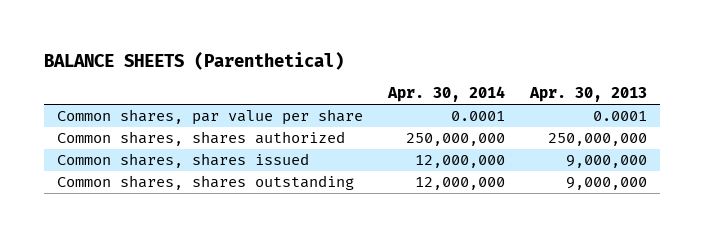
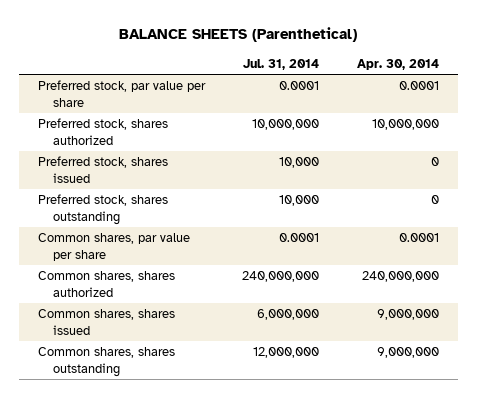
[528,87,647,103] Apr. 30, 2013 -> none
none -> [243,58,320,70] Jul. 31, 2014
none -> [37,80,206,107] Preferred stock, par value per share
none -> [37,118,168,145] Preferred stock, shares authorized
none -> [37,156,168,183] Preferred stock, shares issued
none -> [37,194,168,225] Preferred stock, shares outstanding
[405,133,505,147] 250,000,000 -> [361,271,439,283] 240,000,000
[414,155,505,169] 12,000,000 -> [376,309,439,321] 9,000,000
[414,177,505,191] 12,000,000 -> [376,347,439,359] 9,000,000

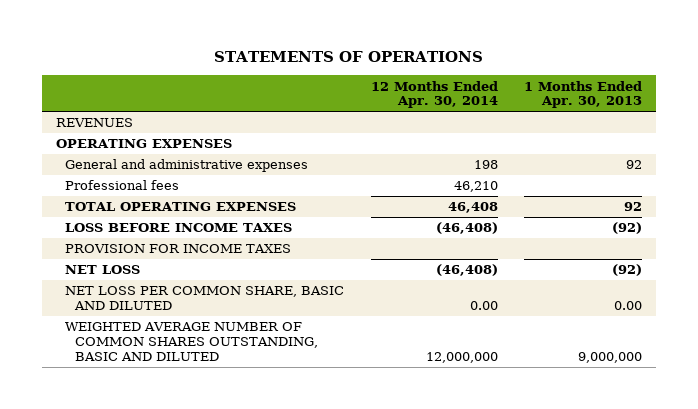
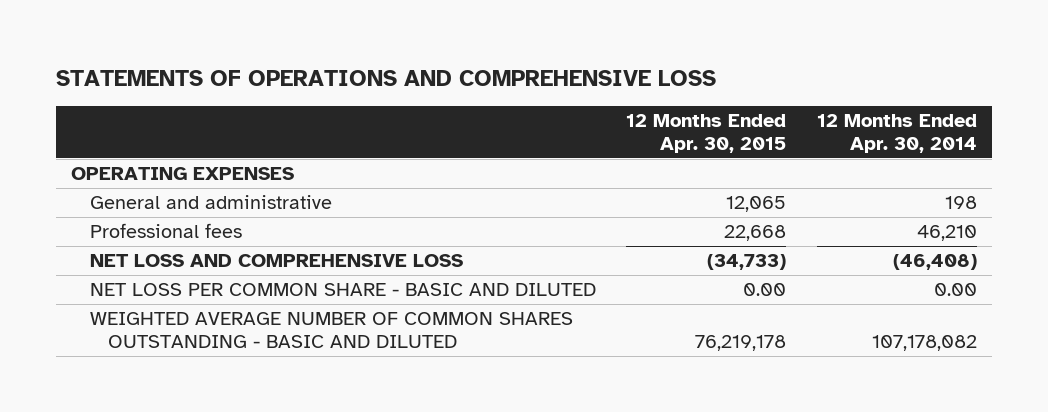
[214,51,484,63] STATEMENTS OF OPERATIONS -> [55,70,716,87] STATEMENTS OF OPERATIONS AND COMPREHENSIVE LOSS
[524,80,643,109] 1 Months Ended Apr. 30, 2013 -> none
none -> [626,114,787,154] 12 Months Ended Apr. 30, 2015
[55,118,133,128] REVENUES -> none
[65,159,309,173] General and administrative expenses -> [89,195,332,210] General and administrative
[65,202,297,212] TOTAL OPERATING EXPENSES -> none
[65,223,293,233] LOSS BEFORE INCOME TAXES -> none
[65,244,292,254] PROVISION FOR INCOME TAXES -> none
[65,265,141,275] NET LOSS -> [89,254,463,268] NET LOSS AND COMPREHENSIVE LOSS
[65,286,345,311] NET LOSS PER COMMON SHARE, BASIC AND DILUTED -> [89,283,596,297] NET LOSS PER COMMON SHARE - BASIC AND DILUTED
[65,322,319,361] WEIGHTED AVERAGE NUMBER OF COMMON SHARES OUTSTANDING, BASIC AND DILUTED -> [89,312,573,349] WEIGHTED AVERAGE NUMBER OF COMMON SHARES OUTSTANDING - BASIC AND DILUTED
[425,351,498,363] 12,000,000 -> [871,335,977,352] 107,178,082

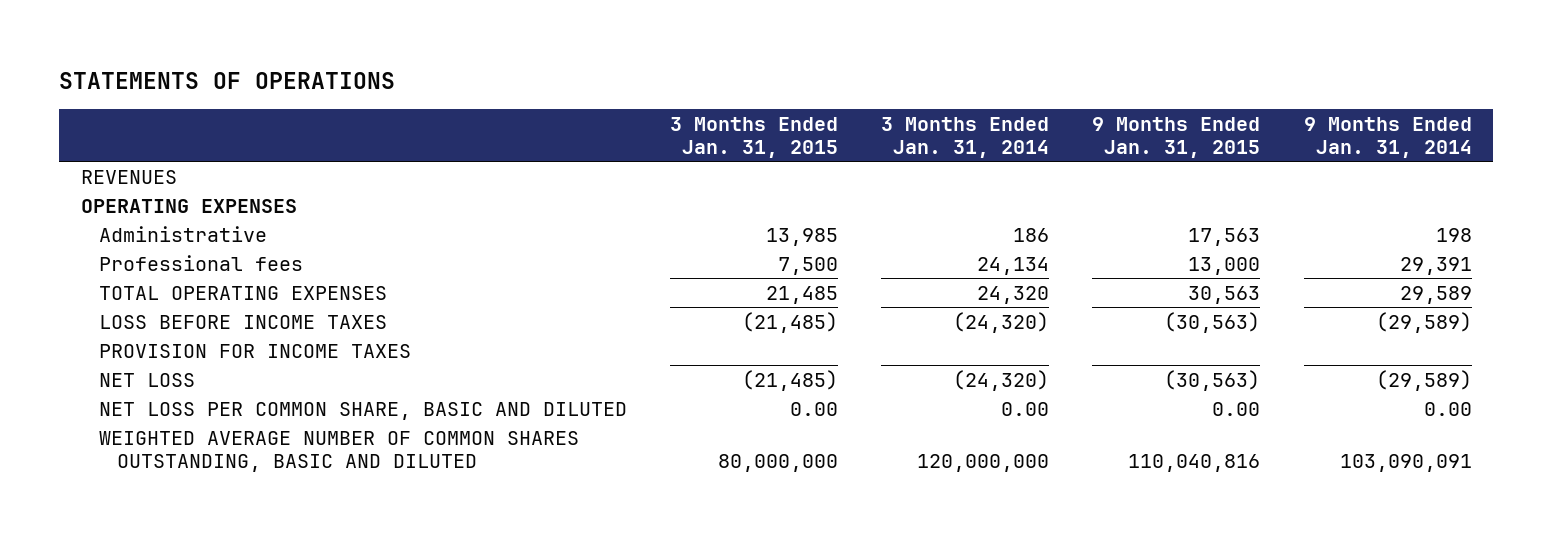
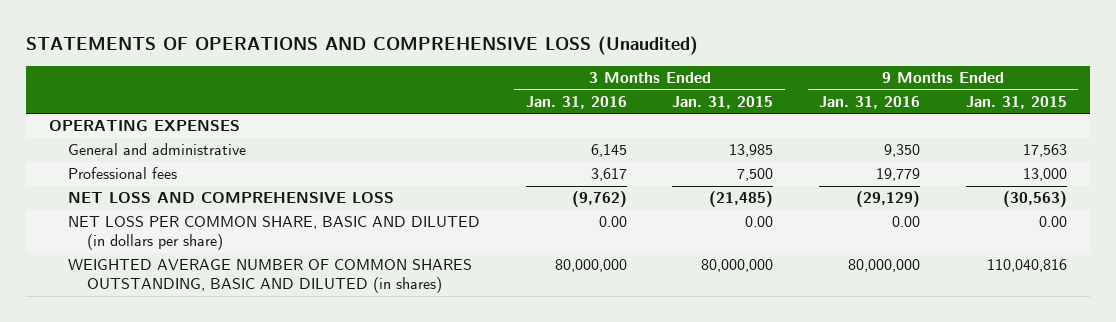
[59,72,396,90] STATEMENTS OF OPERATIONS -> [26,36,699,56] STATEMENTS OF OPERATIONS AND COMPREHENSIVE LOSS (Unaudited)
[881,116,1050,158] 3 Months Ended Jan. 31, 2014 -> none
[1303,116,1472,158] 9 Months Ended Jan. 31, 2014 -> none
none -> [525,95,627,109] Jan. 31, 2016
none -> [819,95,921,109] Jan. 31, 2016
[80,169,177,184] REVENUES -> none
[98,225,267,242] Administrative -> [67,143,246,156] General and administrative
[98,285,387,300] TOTAL OPERATING EXPENSES -> none
[98,314,387,329] LOSS BEFORE INCOME TAXES -> none
[98,343,411,358] PROVISION FOR INCOME TAXES -> none
[98,372,195,387] NET LOSS -> [67,192,394,204] NET LOSS AND COMPREHENSIVE LOSS
[98,401,627,420] NET LOSS PER COMMON SHARE, BASIC AND DILUTED -> [67,216,480,251] NET LOSS PER COMMON SHARE, BASIC AND DILUTED (in dollars per share)
[98,430,579,472] WEIGHTED AVERAGE NUMBER OF COMMON SHARES OUTSTANDING, BASIC AND DILUTED -> [67,259,472,294] WEIGHTED AVERAGE NUMBER OF COMMON SHARES OUTSTANDING, BASIC AND DILUTED (in shares)

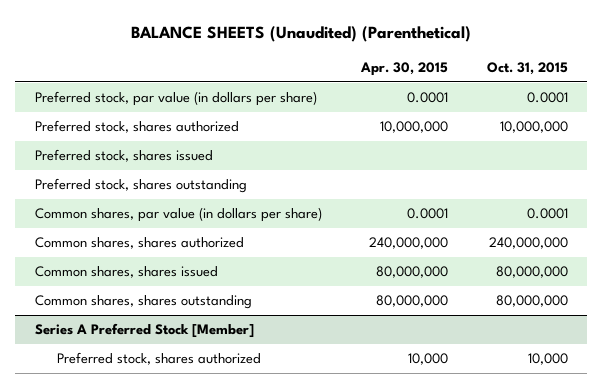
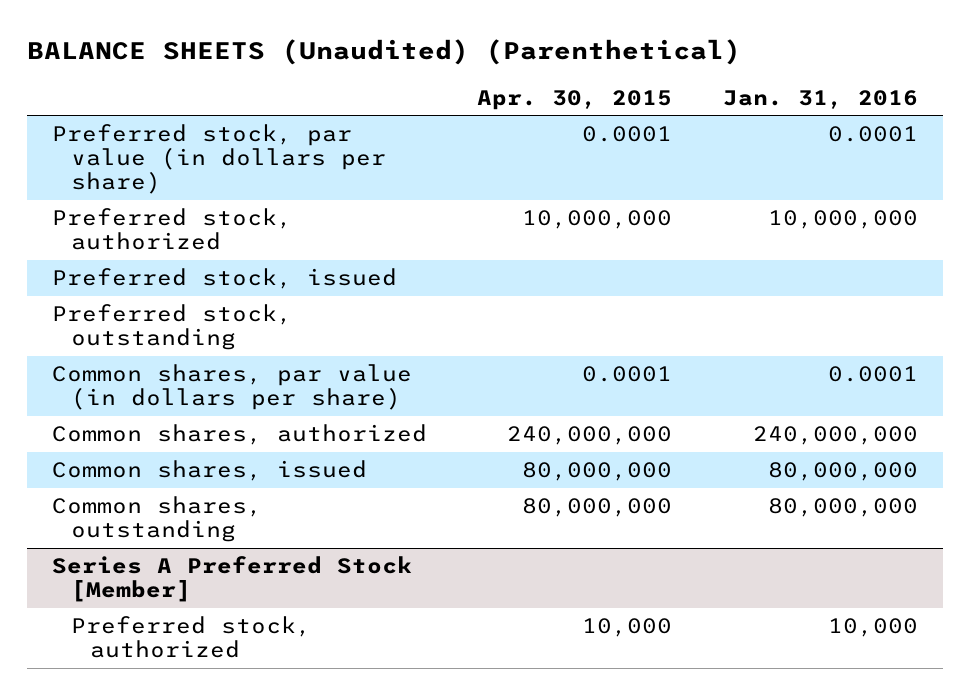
[486,62,568,76] Oct. 31, 2015 -> none
none -> [722,89,918,109] Jan. 31, 2016
[34,120,239,134] Preferred stock, shares authorized -> [51,208,292,251] Preferred stock, authorized
[34,149,213,163] Preferred stock, shares issued -> [51,268,397,290] Preferred stock, issued
[34,178,247,194] Preferred stock, shares outstanding -> [51,304,292,351] Preferred stock, outstanding
[34,237,244,250] Common shares, shares authorized -> [51,424,427,446] Common shares, authorized
[34,266,218,279] Common shares, shares issued -> [51,460,367,482] Common shares, issued
[34,295,252,310] Common shares, shares outstanding -> [51,496,262,543] Common shares, outstanding
[57,352,262,366] Preferred stock, shares authorized -> [70,616,311,659] Preferred stock, authorized

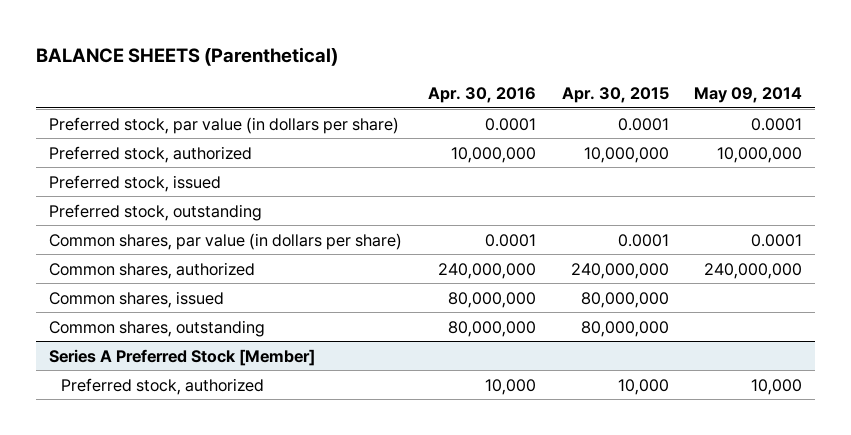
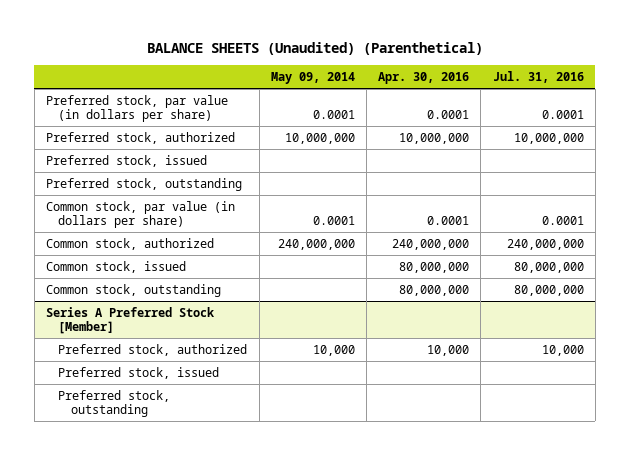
[35,46,338,66] BALANCE SHEETS (Parenthetical) -> [146,42,483,56] BALANCE SHEETS (Unaudited) (Parenthetical)
[561,87,669,104] Apr. 30, 2015 -> none
none -> [492,71,584,84] Jul. 31, 2016
[48,232,402,250] Common shares, par value (in dollars per share) -> [45,200,235,229] Common stock, par value (in dollars per share)
[48,261,255,279] Common shares, authorized -> [45,237,214,250] Common stock, authorized
[48,290,224,308] Common shares, issued -> [45,260,186,273] Common stock, issued
[48,319,265,337] Common shares, outstanding -> [45,283,221,297] Common stock, outstanding
none -> [58,366,220,379] Preferred stock, issued
none -> [58,389,171,418] Preferred stock, outstanding

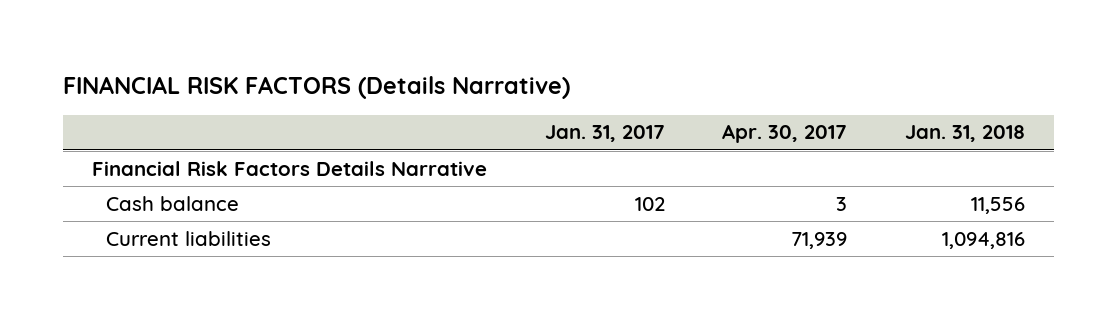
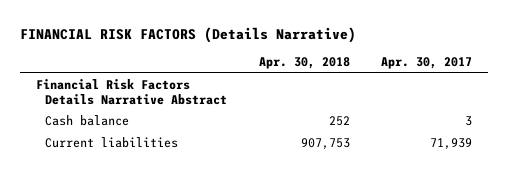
[544,125,665,143] Jan. 31, 2017 -> none
[905,125,1026,143] Jan. 31, 2018 -> none
none -> [258,57,350,70] Apr. 30, 2018
[91,160,487,176] Financial Risk Factors Details Narrative -> [35,79,227,105] Financial Risk Factors Details Narrative Abstract

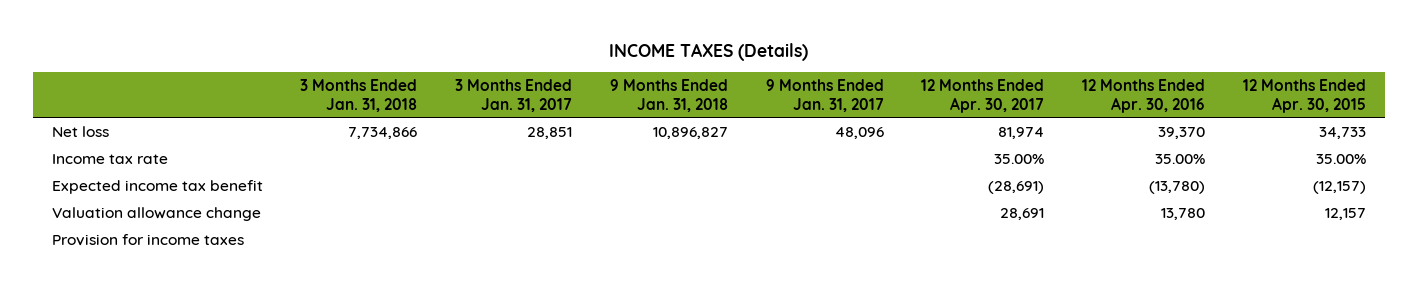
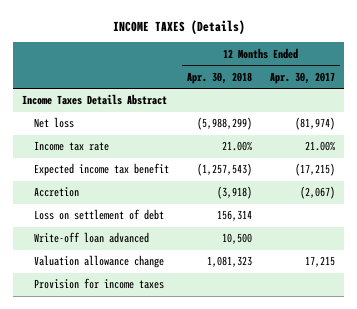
[300,78,418,112] 3 Months Ended Jan. 31, 2018 -> none
[455,78,573,112] 3 Months Ended Jan. 31, 2017 -> none
[609,78,728,112] 9 Months Ended Jan. 31, 2018 -> none
[765,78,884,112] 9 Months Ended Jan. 31, 2017 -> none
[1082,78,1206,113] 12 Months Ended Apr. 30, 2016 -> none
[1242,78,1366,113] 12 Months Ended Apr. 30, 2015 -> none
none -> [186,71,252,84] Apr. 30, 2018
none -> [22,94,168,106] Income Taxes Details Abstract
[998,126,1045,139] 81,974 -> [295,117,336,131] (81,974)
[994,153,1045,164] 35.00% -> [305,141,336,152] 21.00%
[988,180,1045,194] (28,691) -> [295,163,336,177] (17,215)
none -> [33,187,79,198] Accretion
none -> [33,209,164,221] Loss on settlement of debt
none -> [33,232,149,244] Write-off loan advanced
[1000,207,1045,220] 28,691 -> [305,256,336,268] 17,215

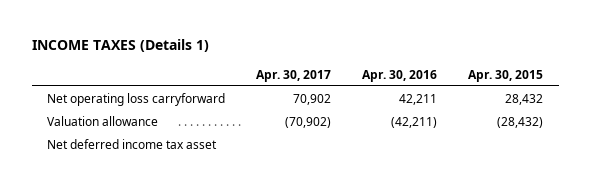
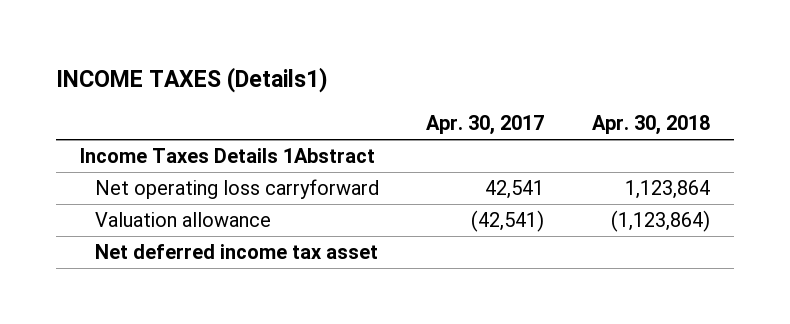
[31,39,209,53] INCOME TAXES (Details 1) -> [55,67,328,94] INCOME TAXES (Details1)
[362,69,438,82] Apr. 30, 2016 -> none
[468,69,544,82] Apr. 30, 2015 -> none
none -> [592,115,711,136] Apr. 30, 2018
none -> [79,148,375,164] Income Taxes Details 1Abstract
[293,93,332,105] 70,902 -> [485,180,545,200] 42,541
[285,116,332,128] (70,902) -> [471,210,545,233] (42,541)

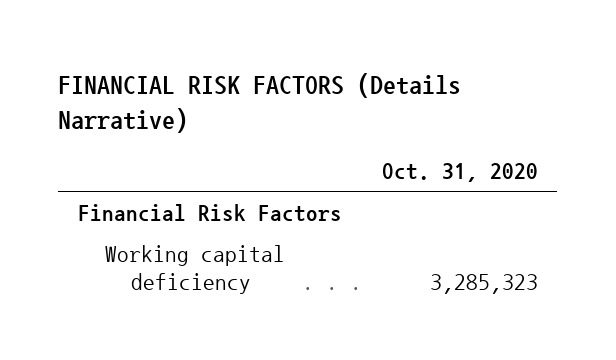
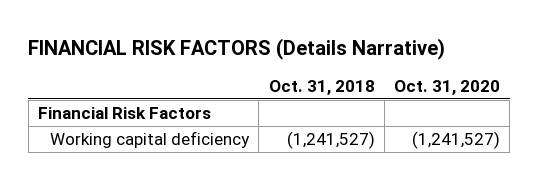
none -> [268,79,375,95] Oct. 31, 2018
[429,273,538,294] 3,285,323 -> [412,131,501,150] (1,241,527)

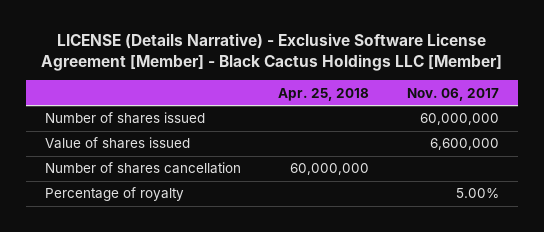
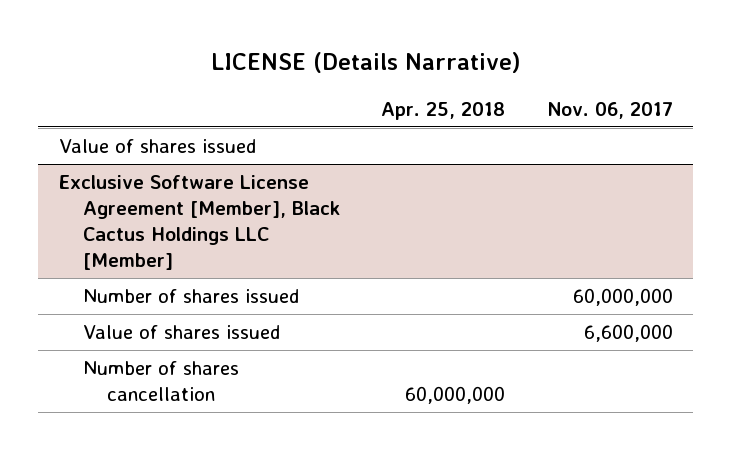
[40,33,502,71] LICENSE (Details Narrative) - Exclusive Software License Agreement [Member] - Black Cactus Holdings LLC [Member] -> [210,52,521,74] LICENSE (Details Narrative)
none -> [58,138,256,153] Value of shares issued
none -> [58,174,340,271] Exclusive Software License Agreement [Member], Black Cactus Holdings LLC [Member]
[44,187,184,202] Percentage of royalty -> none

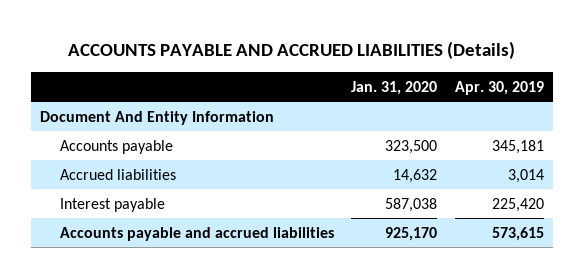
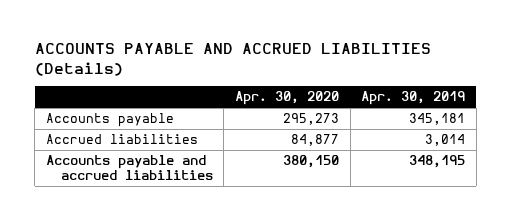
[351,80,438,95] Jan. 31, 2020 -> none
none -> [234,91,339,106] Apr. 30, 2020
[39,110,274,125] Document And Entity Information -> none
[59,197,165,212] Interest payable -> none
[492,226,545,241] 573,615 -> [409,155,466,169] 348,195

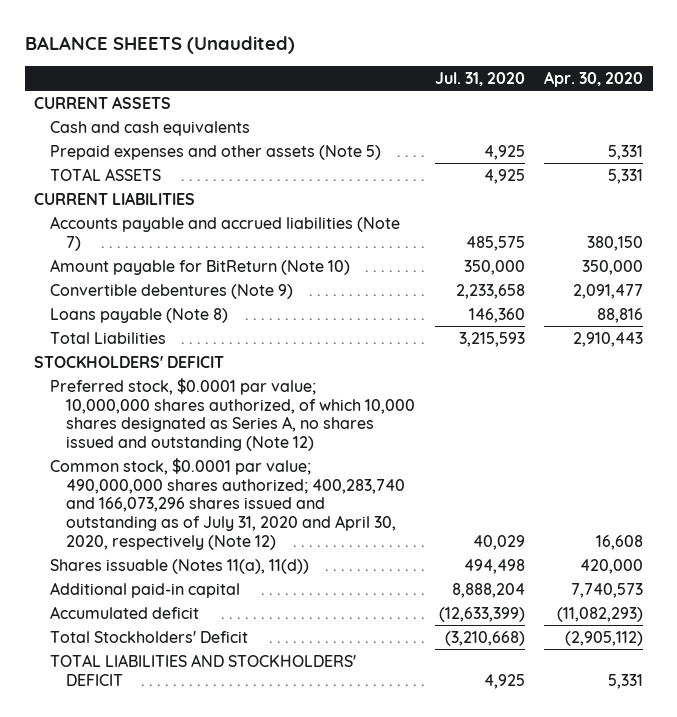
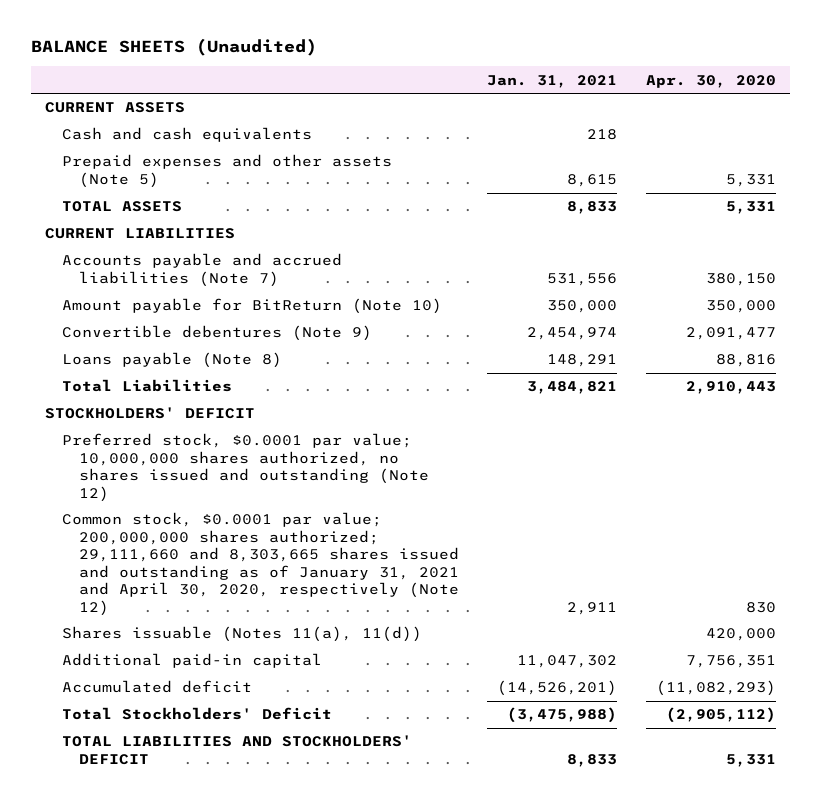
[434,71,525,86] Jul. 31, 2020 -> none
none -> [487,74,618,88] Jan. 31, 2021
[50,377,416,451] Preferred stock, $0.0001 par value; 10,000,000 shares authorized, of which 10,000 shares designated as Series A, no shares issued and outstanding (Note 12) -> [61,433,429,502] Preferred stock, $0.0001 par value; 10,000,000 shares authorized, no shares issued and outstanding (Note 12)
[50,457,406,550] Common stock, $0.0001 par value; 490,000,000 shares authorized; 400,283,740 and 166,073,296 shares issued and outstanding as of July 31, 2020 and April 30, 2020, respectively (Note 12) -> [61,512,459,616] Common stock, $0.0001 par value; 200,000,000 shares authorized; 29,111,660 and 8,303,665 shares issued and outstanding as of January 31, 2021 and April 30, 2020, respectively (Note 12)
[595,534,643,550] 16,608 -> [745,601,776,613] 830
[570,582,643,598] 7,740,573 -> [685,655,776,669] 7,756,351

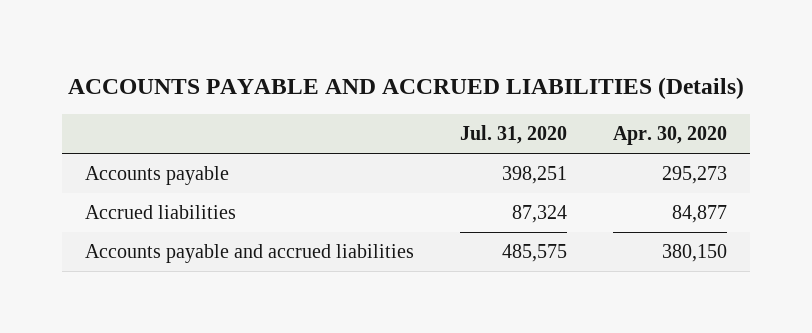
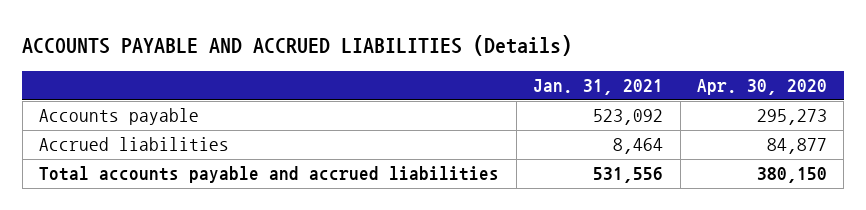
[460,125,568,145] Jul. 31, 2020 -> none
none -> [533,79,664,96] Jan. 31, 2021
[85,244,415,264] Accounts payable and accrued liabilities -> [39,166,500,184] Total accounts payable and accrued liabilities

